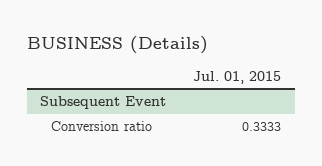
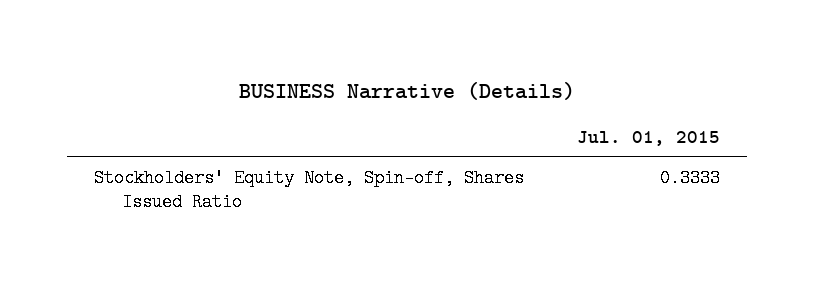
[26,35,208,54] BUSINESS (Details) -> [239,81,576,100] BUSINESS Narrative (Details)
[40,96,167,110] Subsequent Event -> none
[51,121,153,132] Conversion ratio -> [94,168,525,211] Stockholders' Equity Note, Spin-off, Shares Issued Ratio

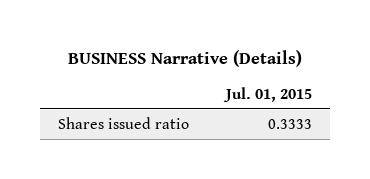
[94,168,525,211] Stockholders' Equity Note, Spin-off, Shares Issued Ratio -> [58,117,190,130] Shares issued ratio

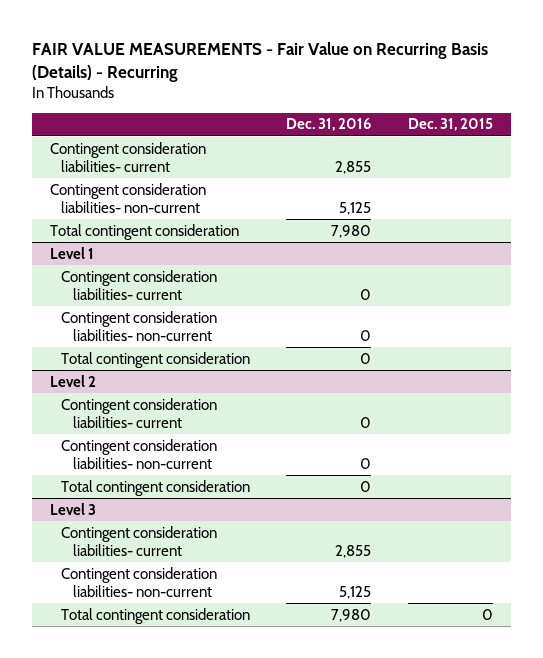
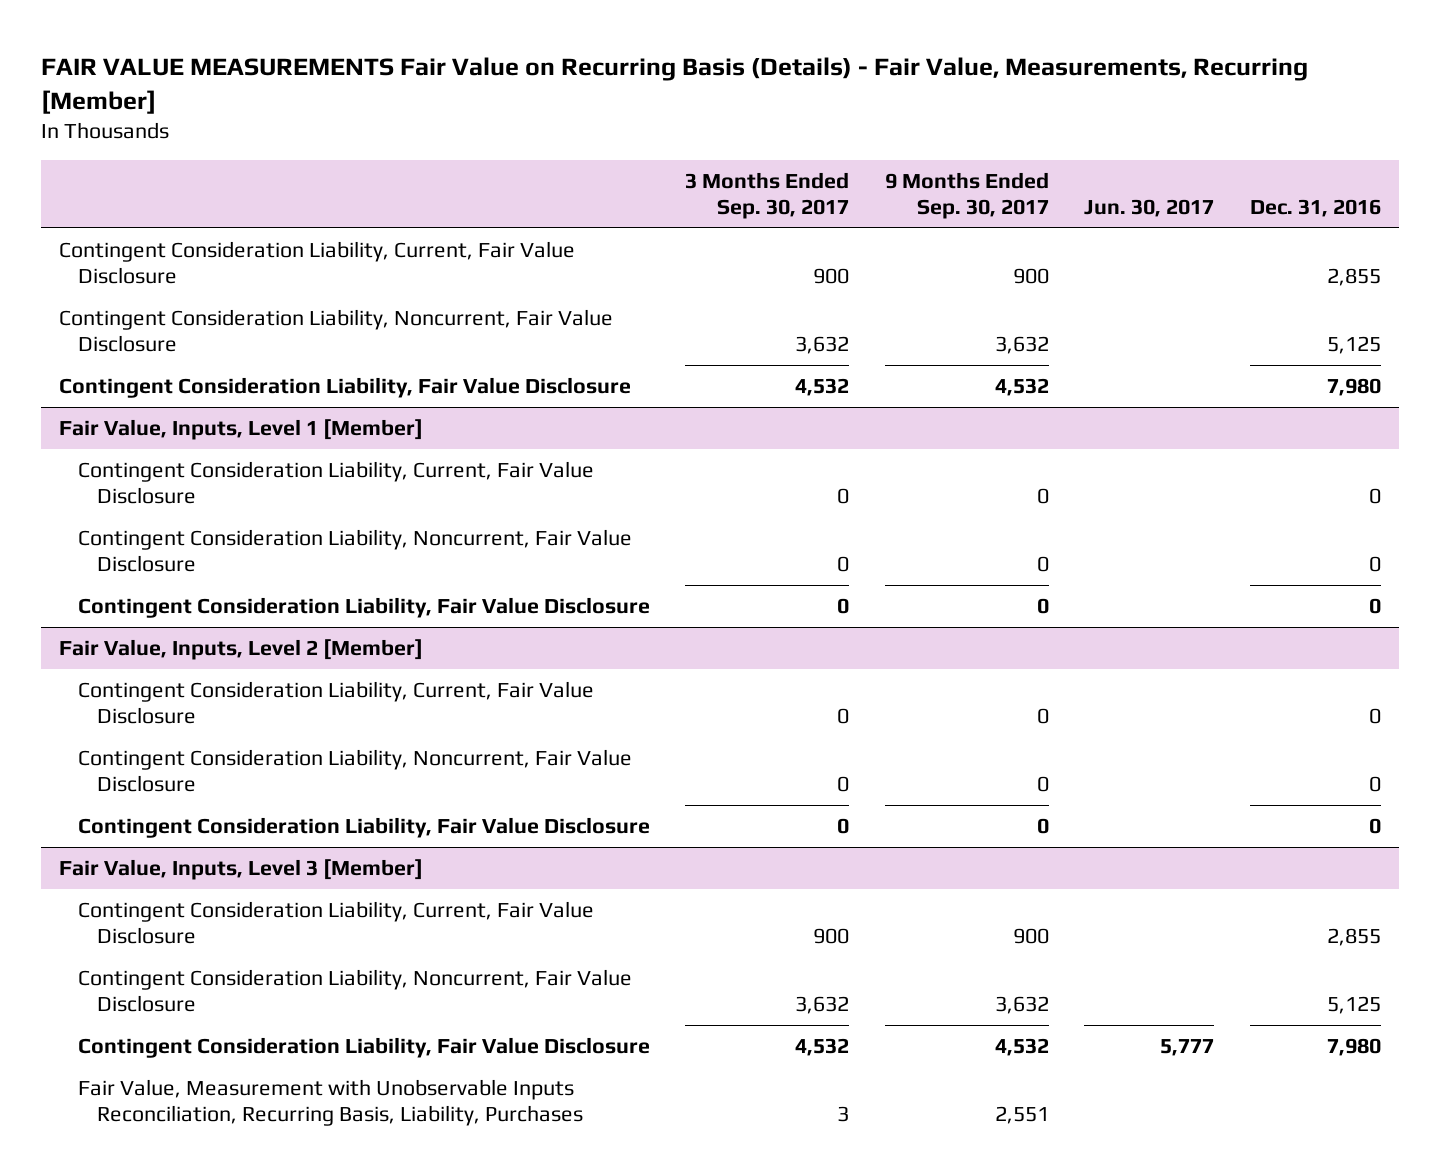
[31,41,488,82] FAIR VALUE MEASUREMENTS - Fair Value on Recurring Basis (Details) - Recurring -> [41,56,1309,114] FAIR VALUE MEASUREMENTS Fair Value on Recurring Basis (Details) - Fair Value, Measurements, Recurring [Member]
[407,118,493,132] Dec. 31, 2015 -> none
none -> [685,171,850,219] 3 Months Ended Sep. 30, 2017
none -> [884,171,1049,219] 9 Months Ended Sep. 30, 2017
none -> [1084,198,1215,217] Jun. 30, 2017
[49,141,206,172] Contingent consideration liabilities- current -> [58,241,575,285] Contingent Consideration Liability, Current, Fair Value Disclosure
[49,182,206,213] Contingent consideration liabilities- non-current -> [58,309,613,353] Contingent Consideration Liability, Noncurrent, Fair Value Disclosure
[49,223,239,240] Total contingent consideration -> [58,377,631,399] Contingent Consideration Liability, Fair Value Disclosure
[49,246,94,259] Level 1 -> [58,419,423,441] Fair Value, Inputs, Level 1 [Member]
[61,269,218,300] Contingent consideration liabilities- current -> [77,461,594,505] Contingent Consideration Liability, Current, Fair Value Disclosure
[61,310,218,341] Contingent consideration liabilities- non-current -> [77,529,632,573] Contingent Consideration Liability, Noncurrent, Fair Value Disclosure
[61,351,251,368] Total contingent consideration -> [77,597,650,619] Contingent Consideration Liability, Fair Value Disclosure
[49,374,96,387] Level 2 -> [58,639,423,661] Fair Value, Inputs, Level 2 [Member]
[61,397,218,428] Contingent consideration liabilities- current -> [77,681,594,725] Contingent Consideration Liability, Current, Fair Value Disclosure
[61,438,218,469] Contingent consideration liabilities- non-current -> [77,749,632,793] Contingent Consideration Liability, Noncurrent, Fair Value Disclosure
[61,479,251,496] Total contingent consideration -> [77,817,650,839] Contingent Consideration Liability, Fair Value Disclosure
[49,502,96,515] Level 3 -> [58,859,423,881] Fair Value, Inputs, Level 3 [Member]
[61,525,218,556] Contingent consideration liabilities- current -> [77,901,594,945] Contingent Consideration Liability, Current, Fair Value Disclosure
[61,566,218,597] Contingent consideration liabilities- non-current -> [77,969,632,1013] Contingent Consideration Liability, Noncurrent, Fair Value Disclosure
[61,607,251,624] Total contingent consideration -> [77,1037,650,1059] Contingent Consideration Liability, Fair Value Disclosure
none -> [77,1079,584,1127] Fair Value, Measurement with Unobservable Inputs Reconciliation, Recurring Basis, Liability, Purchases

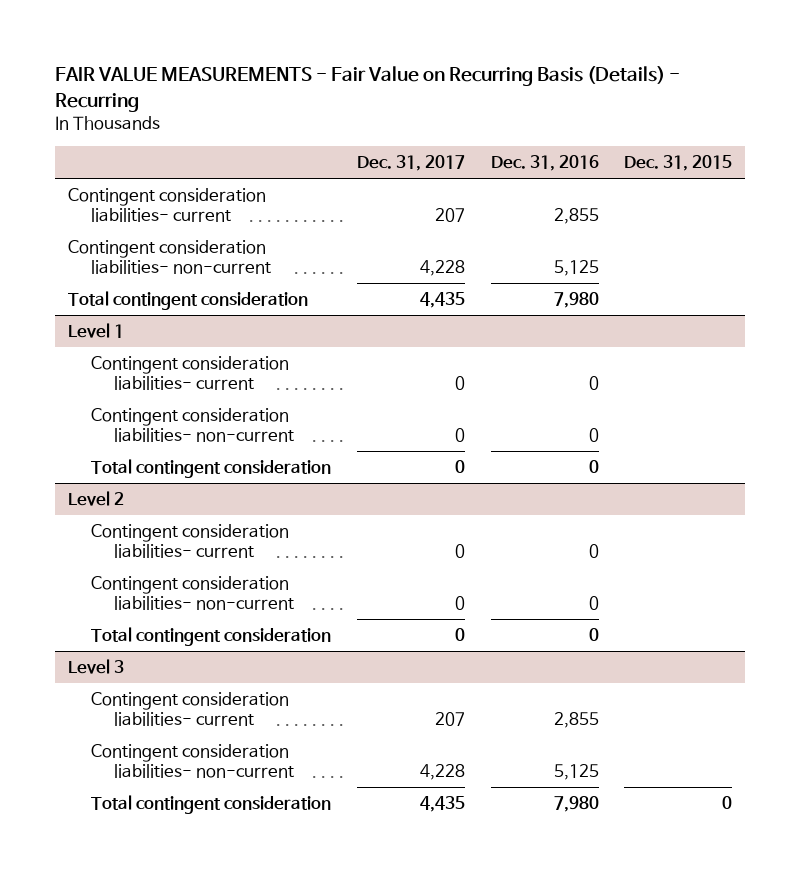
[41,56,1309,114] FAIR VALUE MEASUREMENTS Fair Value on Recurring Basis (Details) - Fair Value, Measurements, Recurring [Member] -> [55,66,681,112] FAIR VALUE MEASUREMENTS - Fair Value on Recurring Basis (Details) - Recurring
[685,171,850,219] 3 Months Ended Sep. 30, 2017 -> none
[884,171,1049,219] 9 Months Ended Sep. 30, 2017 -> none
[1084,198,1215,217] Jun. 30, 2017 -> none
none -> [356,155,465,172] Dec. 31, 2017
none -> [624,155,733,172] Dec. 31, 2015
[77,1079,584,1127] Fair Value, Measurement with Unobservable Inputs Reconciliation, Recurring Basis, Liability, Purchases -> none
[58,241,575,285] Contingent Consideration Liability, Current, Fair Value Disclosure -> [68,188,267,223] Contingent consideration liabilities- current
[58,309,613,353] Contingent Consideration Liability, Noncurrent, Fair Value Disclosure -> [68,240,272,275] Contingent consideration liabilities- non-current
[58,377,631,399] Contingent Consideration Liability, Fair Value Disclosure -> [68,291,309,311] Total contingent consideration
[58,419,423,441] Fair Value, Inputs, Level 1 [Member] -> [68,323,125,339] Level 1
[77,461,594,505] Contingent Consideration Liability, Current, Fair Value Disclosure -> [91,356,290,391] Contingent consideration liabilities- current
[77,529,632,573] Contingent Consideration Liability, Noncurrent, Fair Value Disclosure -> [91,408,295,443] Contingent consideration liabilities- non-current
[77,597,650,619] Contingent Consideration Liability, Fair Value Disclosure -> [91,459,332,479] Total contingent consideration
[58,639,423,661] Fair Value, Inputs, Level 2 [Member] -> [68,491,125,507] Level 2
[77,681,594,725] Contingent Consideration Liability, Current, Fair Value Disclosure -> [91,524,290,559] Contingent consideration liabilities- current
[77,749,632,793] Contingent Consideration Liability, Noncurrent, Fair Value Disclosure -> [91,576,295,611] Contingent consideration liabilities- non-current
[77,817,650,839] Contingent Consideration Liability, Fair Value Disclosure -> [91,627,332,647] Total contingent consideration
[58,859,423,881] Fair Value, Inputs, Level 3 [Member] -> [68,659,125,675] Level 3
[77,901,594,945] Contingent Consideration Liability, Current, Fair Value Disclosure -> [91,692,290,727] Contingent consideration liabilities- current
[77,969,632,1013] Contingent Consideration Liability, Noncurrent, Fair Value Disclosure -> [91,744,295,779] Contingent consideration liabilities- non-current
[77,1037,650,1059] Contingent Consideration Liability, Fair Value Disclosure -> [91,795,332,815] Total contingent consideration

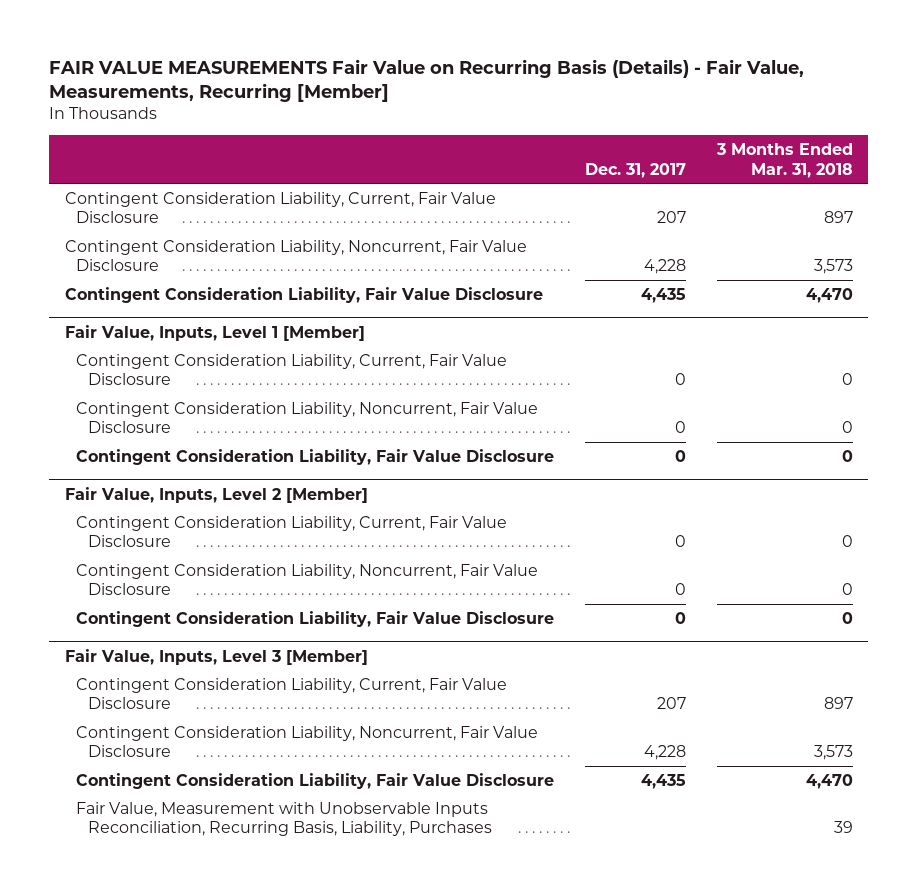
[55,66,681,112] FAIR VALUE MEASUREMENTS - Fair Value on Recurring Basis (Details) - Recurring -> [49,58,805,103] FAIR VALUE MEASUREMENTS Fair Value on Recurring Basis (Details) - Fair Value, Measurements, Recurring [Member]
[490,155,599,172] Dec. 31, 2016 -> none
[624,155,733,172] Dec. 31, 2015 -> none
none -> [715,142,853,178] 3 Months Ended Mar. 31, 2018
[68,188,267,223] Contingent consideration liabilities- current -> [64,191,496,224] Contingent Consideration Liability, Current, Fair Value Disclosure
[68,240,272,275] Contingent consideration liabilities- non-current -> [64,239,527,272] Contingent Consideration Liability, Noncurrent, Fair Value Disclosure
[68,291,309,311] Total contingent consideration -> [64,286,543,303] Contingent Consideration Liability, Fair Value Disclosure
[68,323,125,339] Level 1 -> [64,324,365,341] Fair Value, Inputs, Level 1 [Member]
[91,356,290,391] Contingent consideration liabilities- current -> [76,353,508,386] Contingent Consideration Liability, Current, Fair Value Disclosure
[91,408,295,443] Contingent consideration liabilities- non-current -> [76,401,539,434] Contingent Consideration Liability, Noncurrent, Fair Value Disclosure
[91,459,332,479] Total contingent consideration -> [76,448,555,465] Contingent Consideration Liability, Fair Value Disclosure
[68,491,125,507] Level 2 -> [64,486,368,503] Fair Value, Inputs, Level 2 [Member]
[91,524,290,559] Contingent consideration liabilities- current -> [76,515,508,548] Contingent Consideration Liability, Current, Fair Value Disclosure
[91,576,295,611] Contingent consideration liabilities- non-current -> [76,563,539,596] Contingent Consideration Liability, Noncurrent, Fair Value Disclosure
[91,627,332,647] Total contingent consideration -> [76,610,555,627] Contingent Consideration Liability, Fair Value Disclosure
[68,659,125,675] Level 3 -> [64,648,368,665] Fair Value, Inputs, Level 3 [Member]
[91,692,290,727] Contingent consideration liabilities- current -> [76,677,508,710] Contingent Consideration Liability, Current, Fair Value Disclosure
[91,744,295,779] Contingent consideration liabilities- non-current -> [76,725,539,758] Contingent Consideration Liability, Noncurrent, Fair Value Disclosure
[91,795,332,815] Total contingent consideration -> [76,772,555,789] Contingent Consideration Liability, Fair Value Disclosure
none -> [76,801,493,837] Fair Value, Measurement with Unobservable Inputs Reconciliation, Recurring Basis, Liability, Purchases

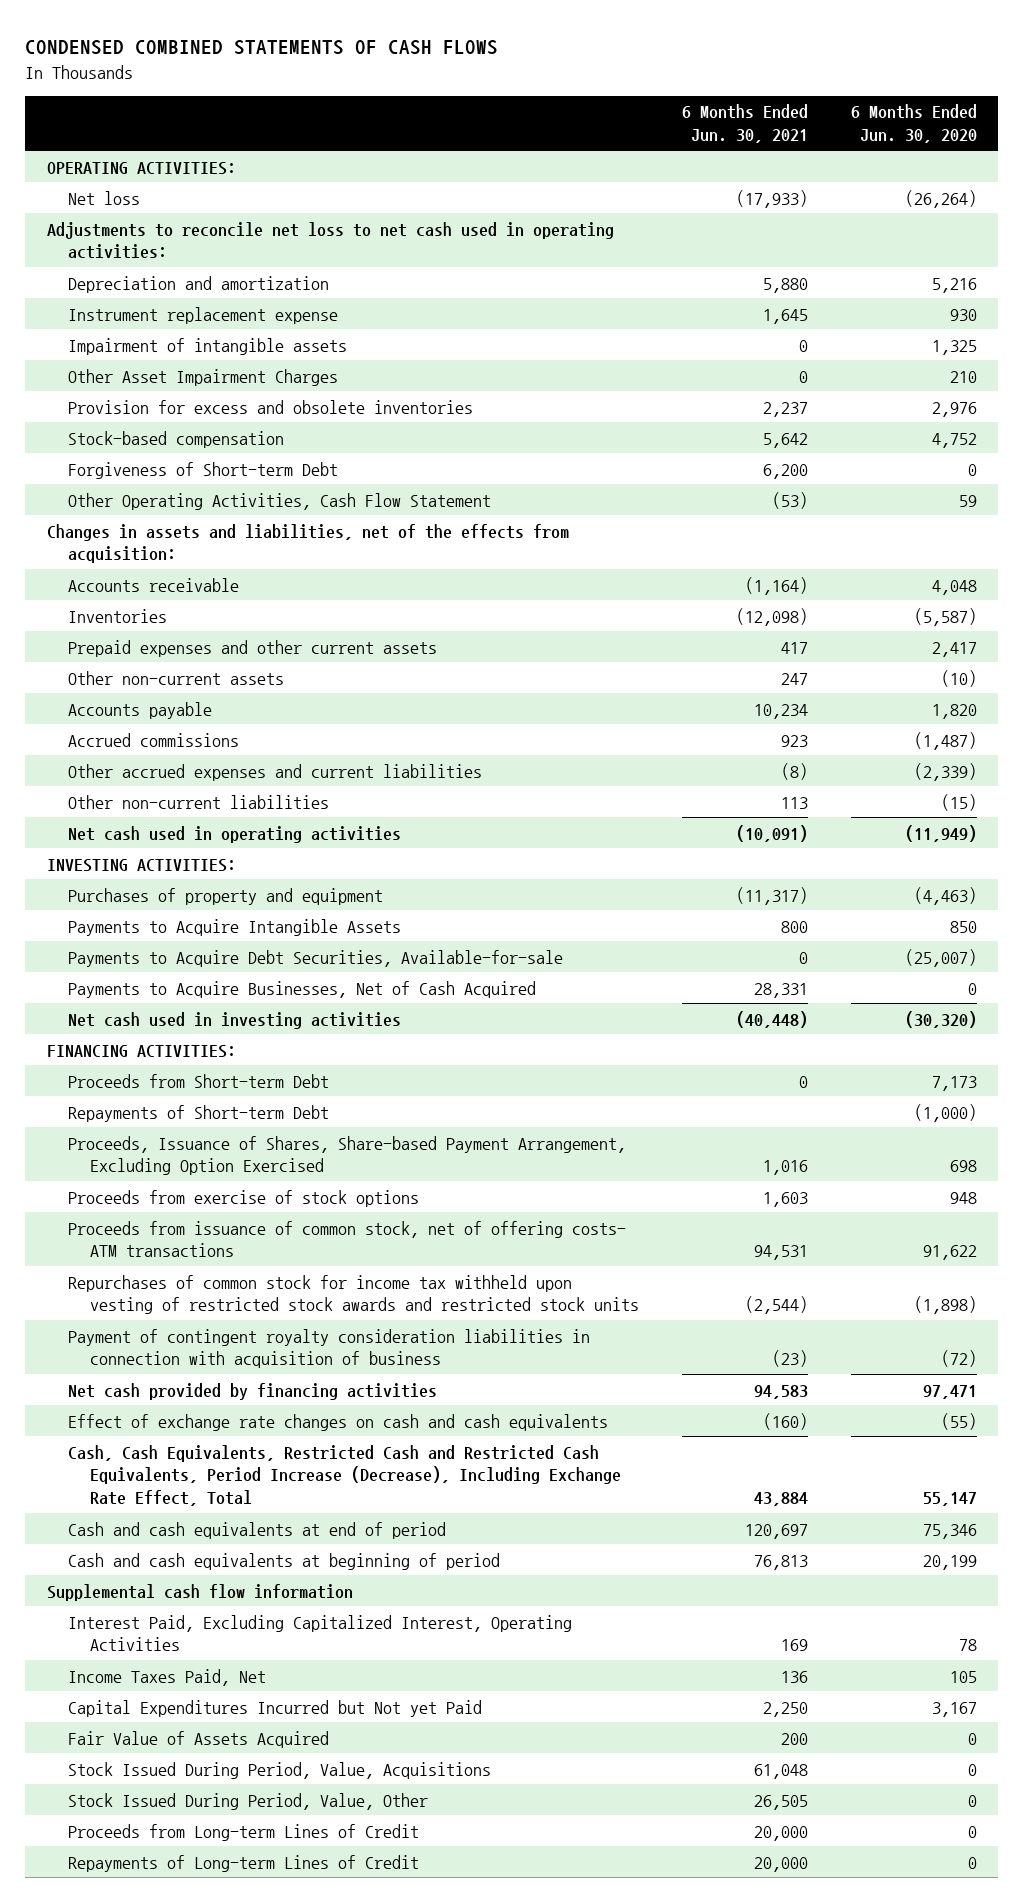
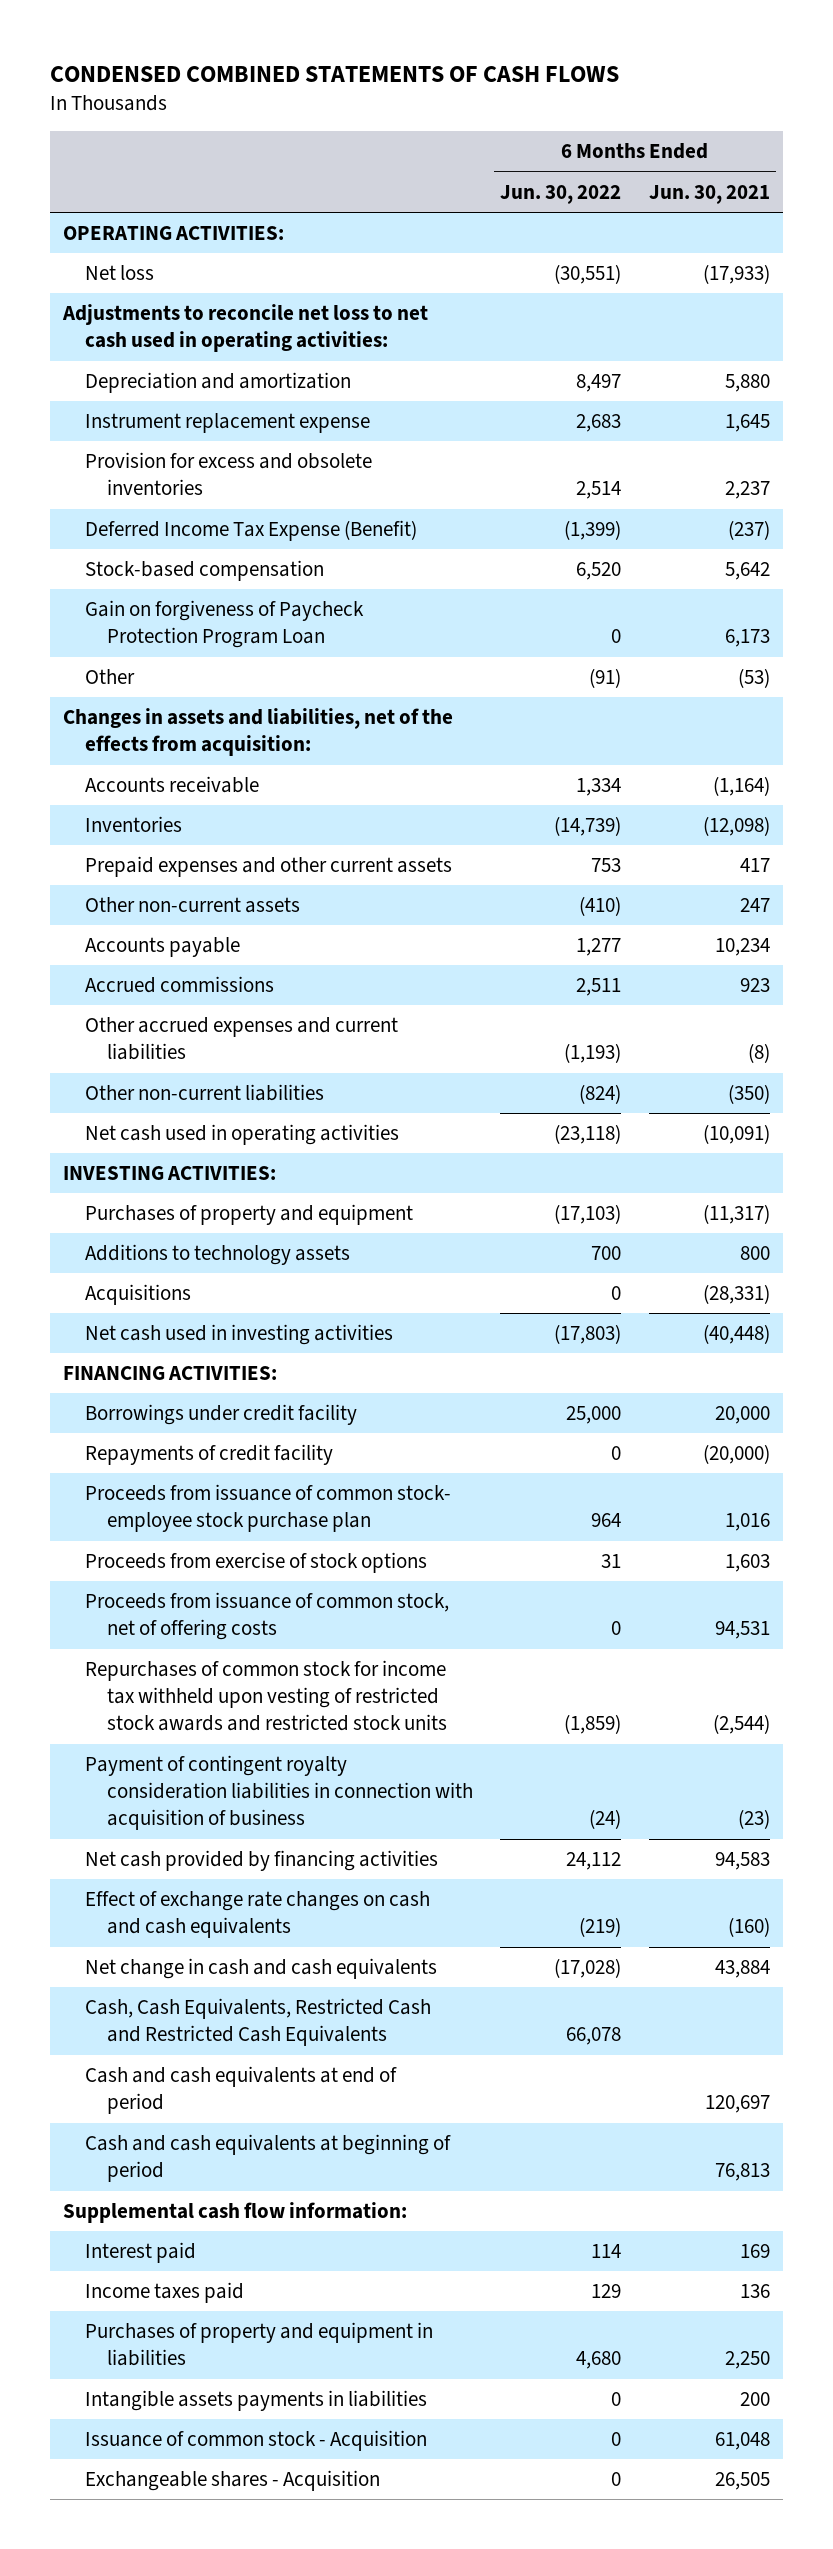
[850,104,977,144] 6 Months Ended Jun. 30, 2020 -> none
none -> [500,184,622,204] Jun. 30, 2022
[68,337,348,355] Impairment of intangible assets -> none
[68,368,339,386] Other Asset Impairment Charges -> none
none -> [85,520,418,542] Deferred Income Tax Expense (Benefit)
[68,461,339,479] Forgiveness of Short-term Debt -> none
none -> [85,600,365,649] Gain on forgiveness of Paycheck Protection Program Loan
[68,492,492,510] Other Operating Activities, Cash Flow Statement -> [85,669,136,685] Other
[780,796,808,809] 113 -> [727,1084,770,1105] (350)
[68,949,564,967] Payments to Acquire Debt Securities, Available-for-sale -> none
[68,980,537,998] Payments to Acquire Businesses, Net of Cash Acquired -> none
[68,918,402,936] Payments to Acquire Intangible Assets -> [85,1244,351,1266] Additions to technology assets
none -> [85,1284,192,1306] Acquisitions
[68,1073,330,1088] Proceeds from Short-term Debt -> none
[68,1104,330,1122] Repayments of Short-term Debt -> none
none -> [85,1404,358,1426] Borrowings under credit facility
none -> [85,1444,334,1466] Repayments of credit facility
[68,1135,627,1176] Proceeds, Issuance of Shares, Share-based Payment Arrangement, Excluding Option Exercised -> [85,1484,452,1533] Proceeds from issuance of common stock- employee stock purchase plan
[68,1220,627,1258] Proceeds from issuance of common stock, net of offering costs- ATM transactions -> [85,1592,450,1641] Proceeds from issuance of common stock, net of offering costs
[68,1444,622,1507] Cash, Cash Equivalents, Restricted Cash and Restricted Cash Equivalents, Period Increase (Decrease), Including Exchange Rate Effect, Total -> [85,1958,438,1980] Net change in cash and cash equivalents
none -> [85,1998,432,2047] Cash, Cash Equivalents, Restricted Cash and Restricted Cash Equivalents
[68,1823,420,1841] Proceeds from Long-term Lines of Credit -> none
[68,1854,420,1872] Repayments of Long-term Lines of Credit -> none
[46,1583,353,1601] Supplemental cash flow information -> [63,2202,408,2224] Supplemental cash flow information:
[68,1614,573,1652] Interest Paid, Excluding Capitalized Interest, Operating Activities -> [85,2242,197,2264] Interest paid
[68,1668,267,1686] Income Taxes Paid, Net -> [85,2282,245,2304] Income taxes paid
[68,1699,483,1717] Capital Expenditures Incurred but Not yet Paid -> [85,2322,434,2367] Purchases of property and equipment in liabilities
[68,1730,330,1748] Fair Value of Assets Acquired -> [85,2390,428,2412] Intangible assets payments in liabilities
[68,1761,492,1779] Stock Issued During Period, Value, Acquisitions -> [85,2430,428,2452] Issuance of common stock - Acquisition
[68,1792,429,1810] Stock Issued During Period, Value, Other -> [85,2470,381,2492] Exchangeable shares - Acquisition

